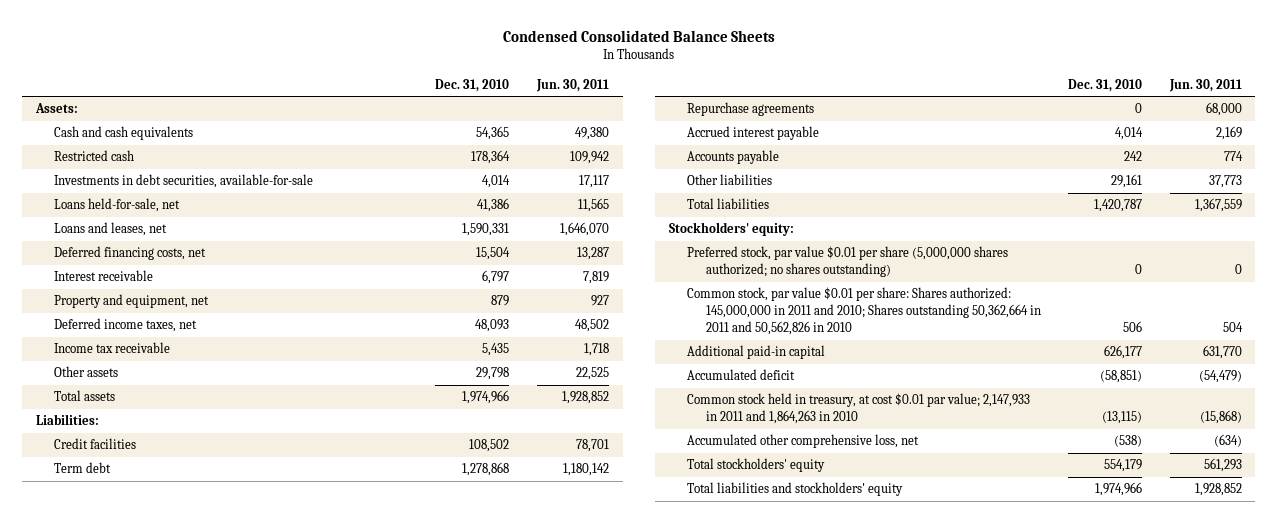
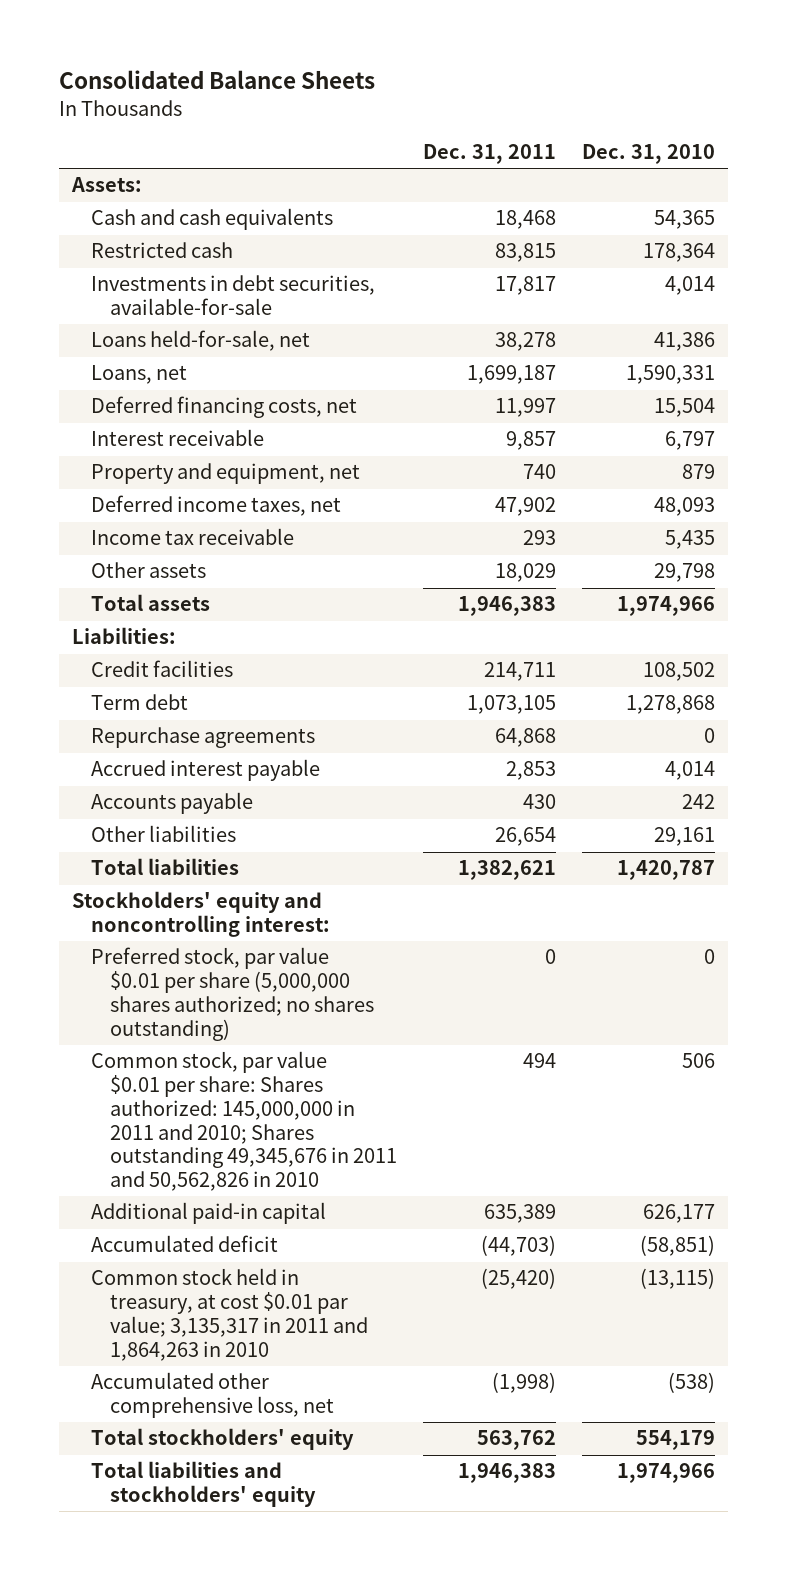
[502,30,775,43] Condensed Consolidated Balance Sheets -> [58,70,375,90] Consolidated Balance Sheets
[535,78,609,92] Jun. 30, 2011 -> none
none -> [422,144,556,165] Dec. 31, 2011
[54,222,168,237] Loans and leases, net -> [90,365,187,385] Loans, net
[668,222,794,237] Stockholders' equity: -> [71,891,330,938] Stockholders' equity and noncontrolling interest:
[687,287,1041,335] Common stock, par value $0.01 per share: Shares authorized: 145,000,000 in 2011 and 2010; Shares outstanding 50,362,664 in 2011 and 50,562,826 in 2010 -> [90,1051,398,1192] Common stock, par value $0.01 per share: Shares authorized: 145,000,000 in 2011 and 2010; Shares outstanding 49,345,676 in 2011 and 50,562,826 in 2010
[687,393,1031,425] Common stock held in treasury, at cost $0.01 par value; 2,147,933 in 2011 and 1,864,263 in 2010 -> [90,1268,369,1361] Common stock held in treasury, at cost $0.01 par value; 3,135,317 in 2011 and 1,864,263 in 2010

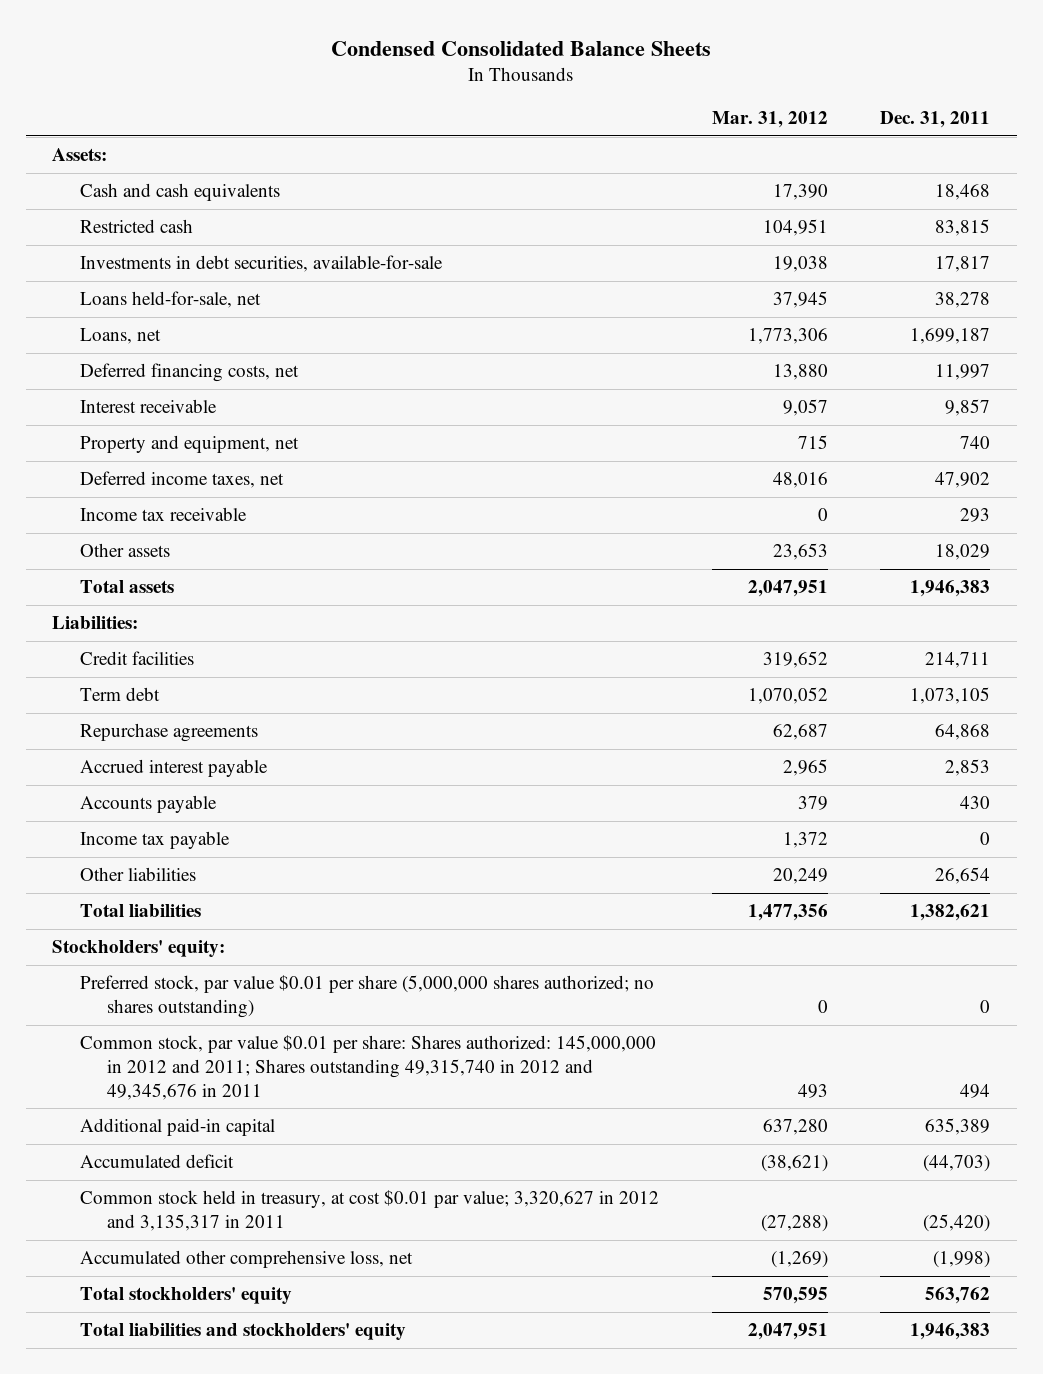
[58,70,375,90] Consolidated Balance Sheets -> [331,40,712,56] Condensed Consolidated Balance Sheets
[581,144,715,165] Dec. 31, 2010 -> none
none -> [711,111,828,129] Mar. 31, 2012
none -> [79,831,230,850] Income tax payable
[71,891,330,938] Stockholders' equity and noncontrolling interest: -> [52,940,226,958] Stockholders' equity:
[90,1051,398,1192] Common stock, par value $0.01 per share: Shares authorized: 145,000,000 in 2011 and 2010; Shares outstanding 49,345,676 in 2011 and 50,562,826 in 2010 -> [79,1035,656,1100] Common stock, par value $0.01 per share: Shares authorized: 145,000,000 in 2012 and 2011; Shares outstanding 49,315,740 in 2012 and 49,345,676 in 2011
[90,1268,369,1361] Common stock held in treasury, at cost $0.01 par value; 3,135,317 in 2011 and 1,864,263 in 2010 -> [79,1190,659,1231] Common stock held in treasury, at cost $0.01 par value; 3,320,627 in 2012 and 3,135,317 in 2011

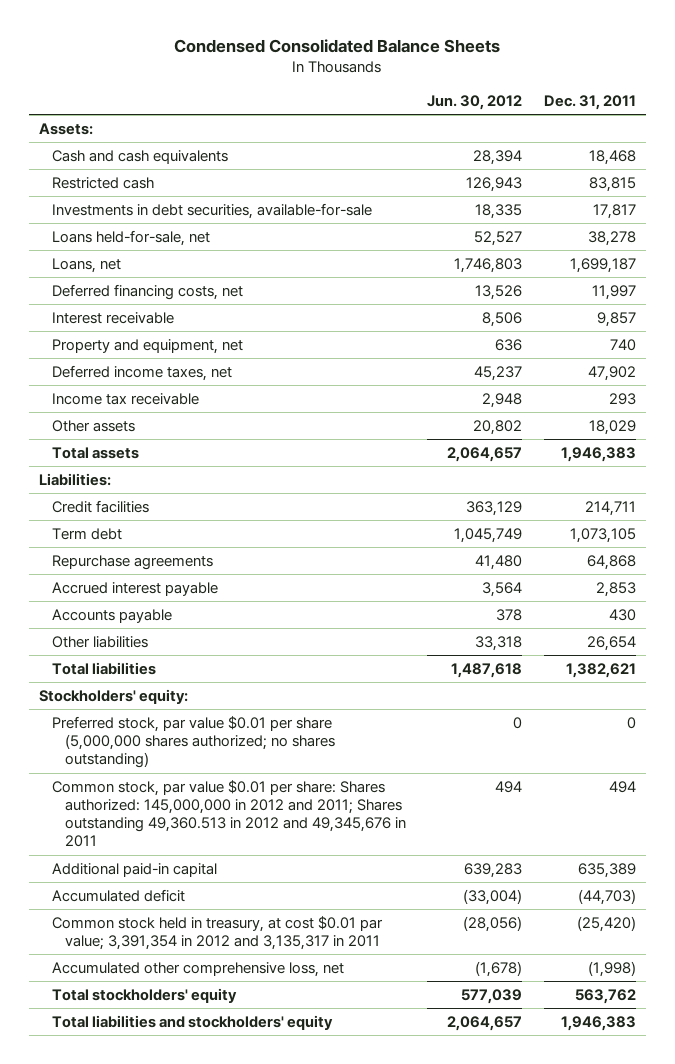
[711,111,828,129] Mar. 31, 2012 -> none
none -> [427,94,523,110] Jun. 30, 2012
[79,831,230,850] Income tax payable -> none
[79,1035,656,1100] Common stock, par value $0.01 per share: Shares authorized: 145,000,000 in 2012 and 2011; Shares outstanding 49,315,740 in 2012 and 49,345,676 in 2011 -> [52,779,407,848] Common stock, par value $0.01 per share: Shares authorized: 145,000,000 in 2012 and 2011; Shares outstanding 49,360.513 in 2012 and 49,345,676 in 2011
[79,1190,659,1231] Common stock held in treasury, at cost $0.01 par value; 3,320,627 in 2012 and 3,135,317 in 2011 -> [52,915,384,951] Common stock held in treasury, at cost $0.01 par value; 3,391,354 in 2012 and 3,135,317 in 2011

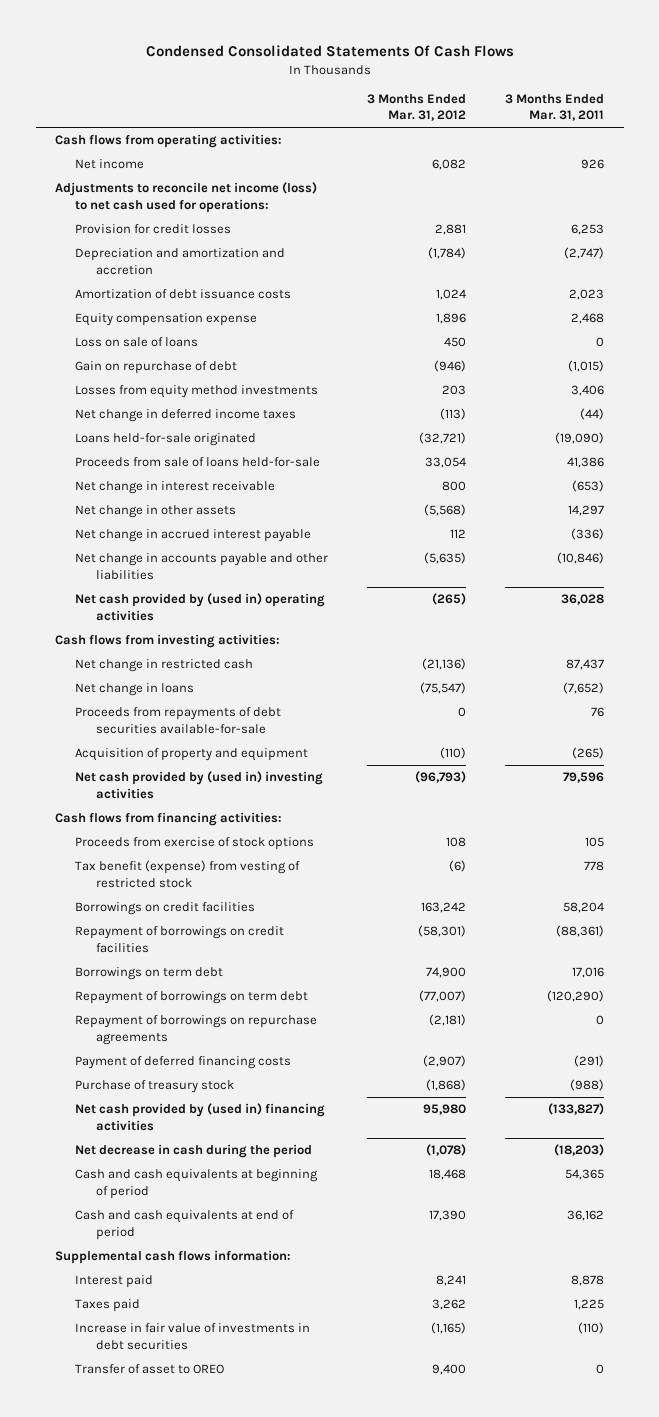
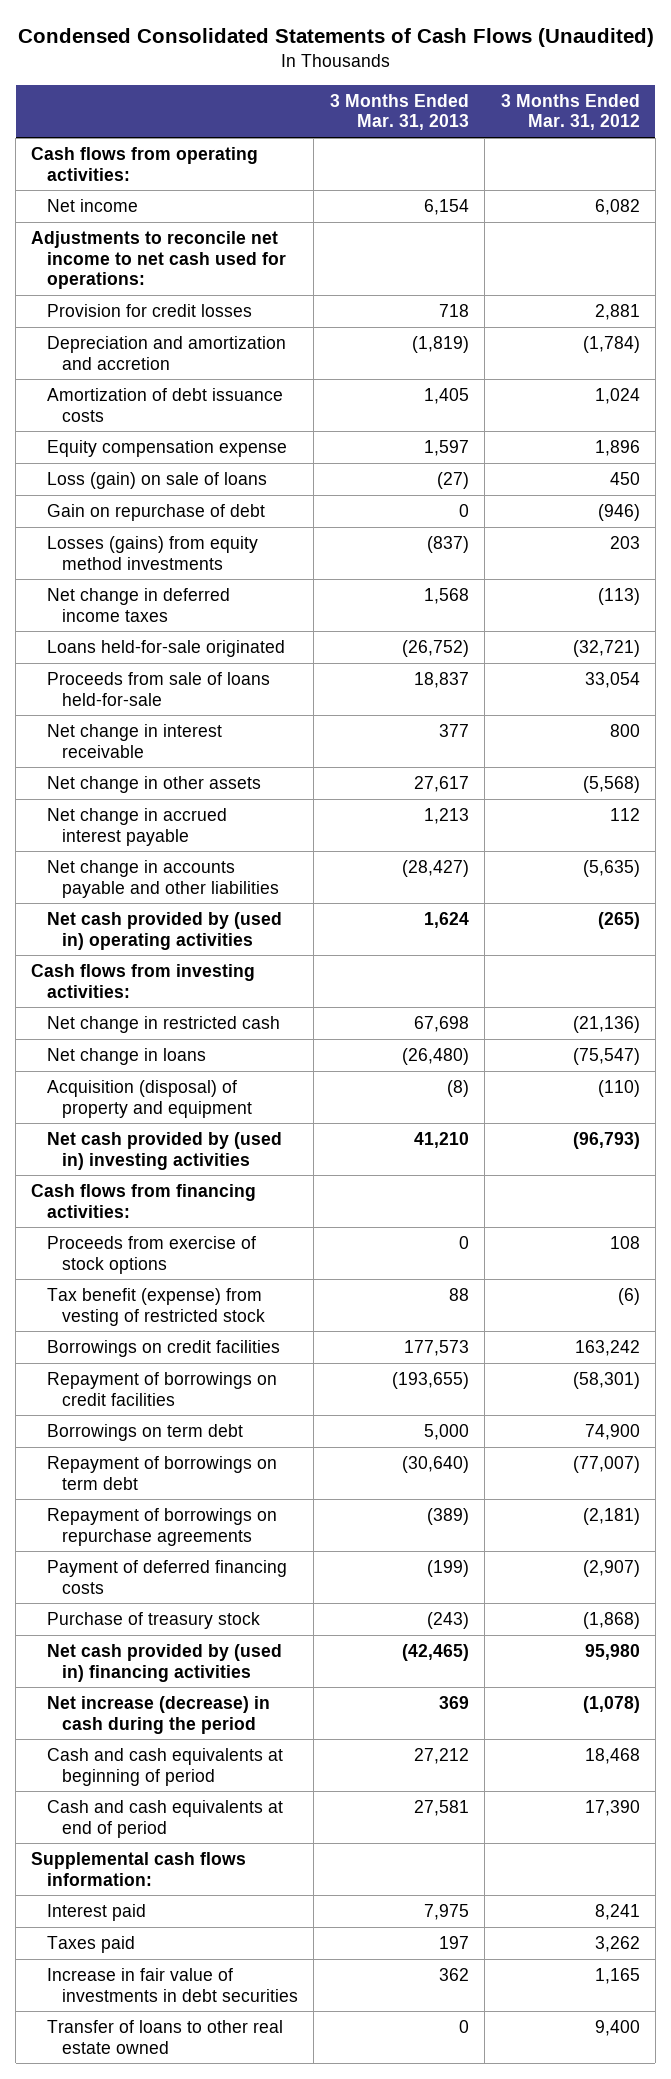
[145,44,514,57] Condensed Consolidated Statements Of Cash Flows -> [17,28,654,48] Condensed Consolidated Statements of Cash Flows (Unaudited)
[505,94,605,122] 3 Months Ended Mar. 31, 2011 -> none
none -> [329,93,469,131] 3 Months Ended Mar. 31, 2013
[55,182,318,213] Adjustments to reconcile net income (loss) to net cash used for operations: -> [31,231,286,290] Adjustments to reconcile net income to net cash used for operations:
[75,337,199,348] Loss on sale of loans -> [46,472,267,490] Loss (gain) on sale of loans
[75,385,319,399] Losses from equity method investments -> [46,536,258,570] Losses (gains) from equity method investments
[75,707,282,734] Proceeds from repayments of debt securities available-for-sale -> none
[75,748,309,762] Acquisition of property and equipment -> [46,1080,253,1118] Acquisition (disposal) of property and equipment
[75,1144,313,1159] Net decrease in cash during the period -> [46,1696,270,1734] Net increase (decrease) in cash during the period
[75,1364,225,1375] Transfer of asset to OREO -> none
[431,1322,467,1335] (1,165) -> [594,1968,640,1985] 1,165
none -> [46,2020,283,2054] Transfer of loans to other real estate owned

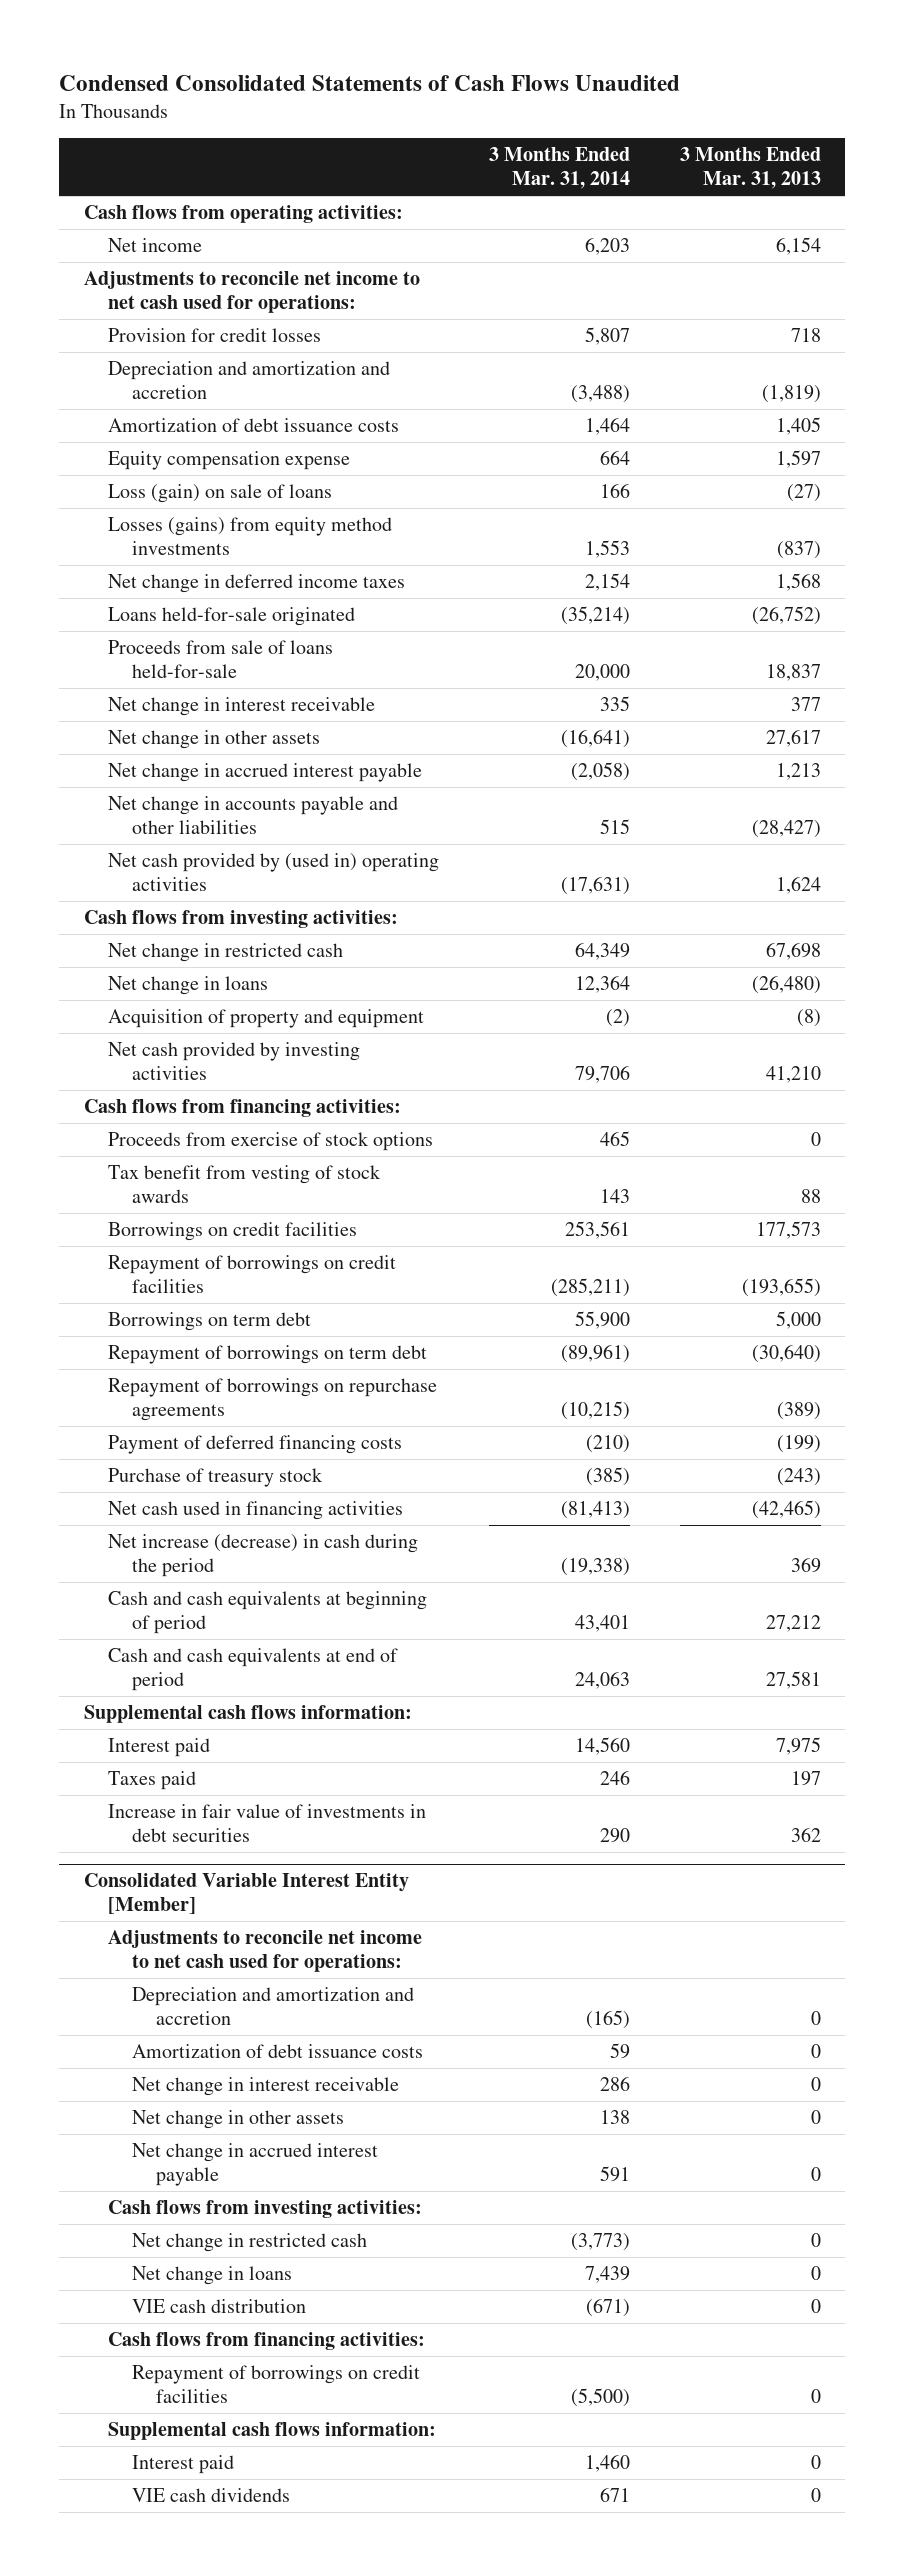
[17,28,654,48] Condensed Consolidated Statements of Cash Flows (Unaudited) -> [59,74,681,91] Condensed Consolidated Statements of Cash Flows Unaudited
[500,93,640,131] 3 Months Ended Mar. 31, 2012 -> none
none -> [488,147,630,190] 3 Months Ended Mar. 31, 2014
[46,504,265,522] Gain on repurchase of debt -> none
[46,1080,253,1118] Acquisition (disposal) of property and equipment -> [108,1009,425,1029] Acquisition of property and equipment
[46,1132,282,1170] Net cash provided by (used in) investing activities -> [108,1042,361,1081] Net cash provided by investing activities
[46,1288,266,1326] Tax benefit (expense) from vesting of restricted stock -> [108,1165,382,1204] Tax benefit from vesting of stock awards
[46,1644,282,1682] Net cash provided by (used in) financing activities -> [108,1501,404,1521] Net cash used in financing activities
[46,2020,283,2054] Transfer of loans to other real estate owned -> none
none -> [84,1873,410,1915] Consolidated Variable Interest Entity [Member]
none -> [108,1930,423,1973] Adjustments to reconcile net income to net cash used for operations:
none -> [132,1987,415,2026] Depreciation and amortization and accretion
none -> [132,2044,424,2059] Amortization of debt issuance costs
none -> [132,2077,400,2097] Net change in interest receivable
none -> [132,2110,345,2130] Net change in other assets
none -> [132,2143,379,2187] Net change in accrued interest payable
none -> [108,2200,423,2219] Cash flows from investing activities:
none -> [132,2233,368,2253] Net change in restricted cash
none -> [132,2266,293,2286] Net change in loans
none -> [132,2299,307,2314] VIE cash distribution
none -> [108,2332,426,2351] Cash flows from financing activities:
none -> [132,2365,421,2404] Repayment of borrowings on credit facilities
none -> [108,2422,437,2441] Supplemental cash flows information:
none -> [132,2455,235,2475] Interest paid
none -> [132,2488,291,2503] VIE cash dividends

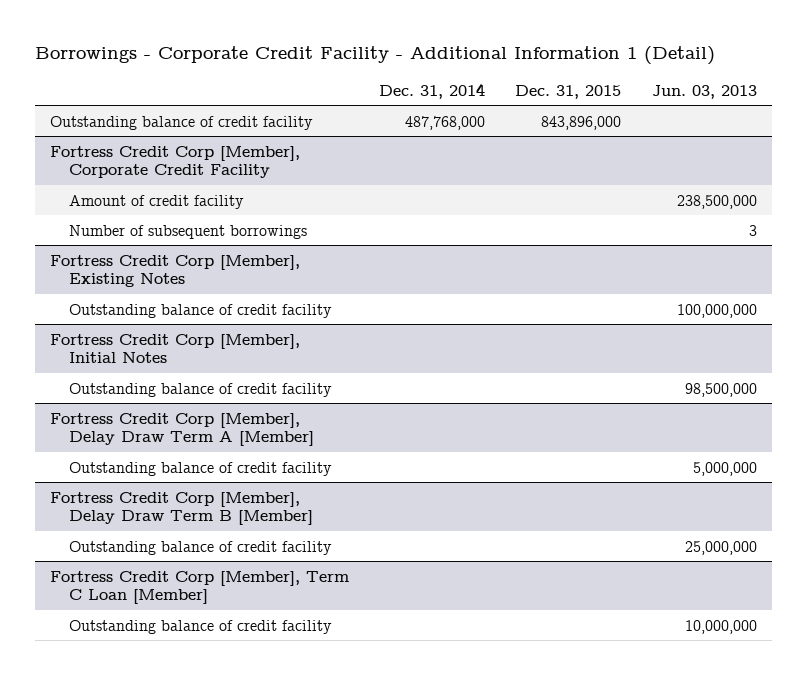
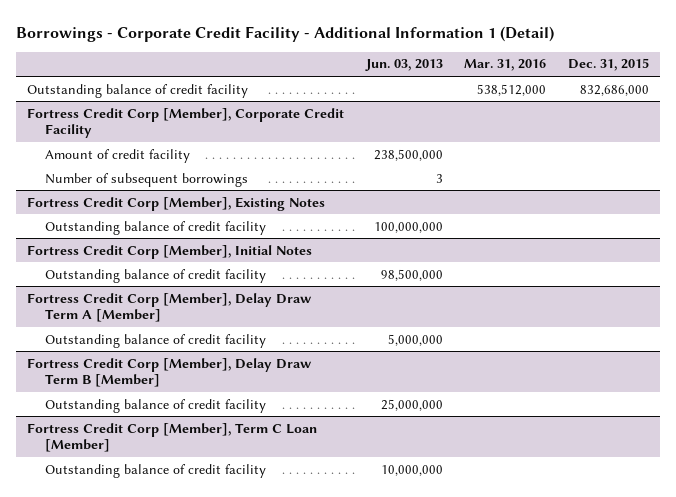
[379,82,486,99] Dec. 31, 2014 -> none
none -> [464,59,547,72] Mar. 31, 2016
[541,115,622,130] 843,896,000 -> [579,84,649,96] 832,686,000

